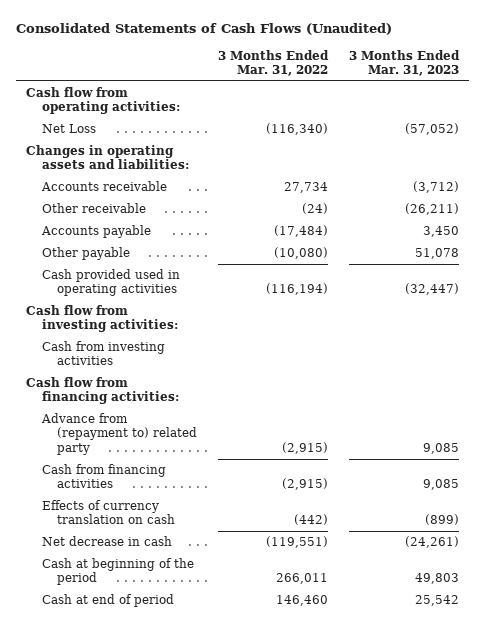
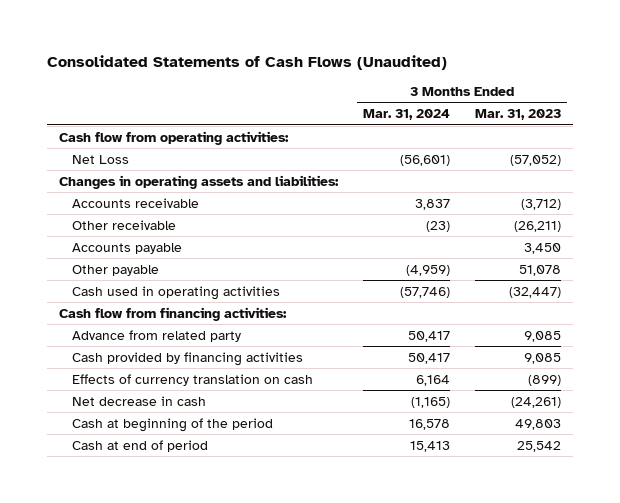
[218,49,330,77] 3 Months Ended Mar. 31, 2022 -> none
none -> [362,109,450,121] Mar. 31, 2024
[26,305,178,333] Cash flow from investing activities: -> none
[41,341,165,366] Cash from investing activities -> none
[41,269,180,297] Cash provided used in operating activities -> [71,285,280,300] Cash used in operating activities
[40,413,198,455] Advance from (repayment to) related party -> [71,329,241,342] Advance from related party
[41,464,166,489] Cash from financing activities -> [71,351,303,366] Cash provided by financing activities

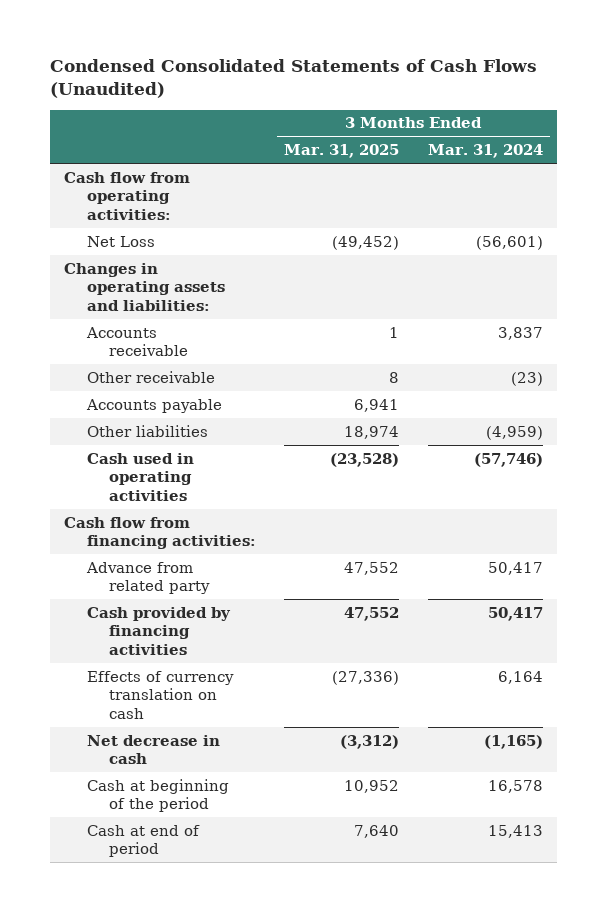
[46,55,447,71] Consolidated Statements of Cash Flows (Unaudited) -> [49,59,537,99] Condensed Consolidated Statements of Cash Flows (Unaudited)
[474,109,561,121] Mar. 31, 2023 -> none
none -> [284,144,400,159] Mar. 31, 2025
[71,264,159,276] Other payable -> [86,424,208,437] Other liabilities

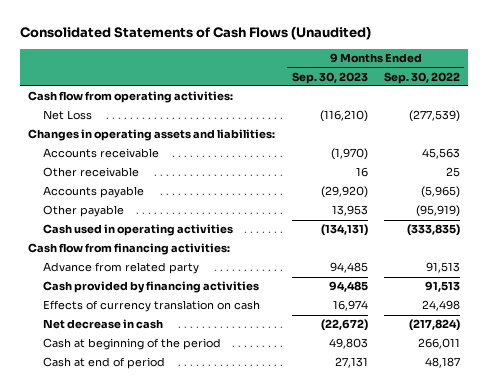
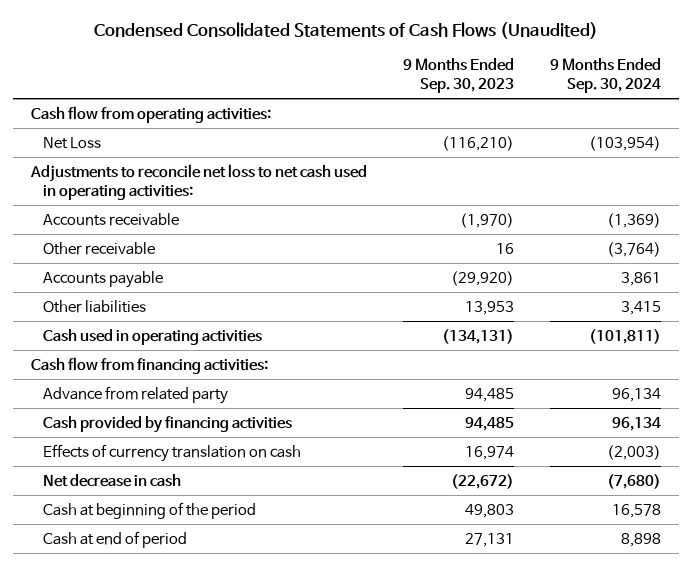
[19,26,371,41] Consolidated Statements of Cash Flows (Unaudited) -> [94,21,599,39] Condensed Consolidated Statements of Cash Flows (Unaudited)
[383,71,460,84] Sep. 30, 2022 -> none
none -> [550,58,662,94] 9 Months Ended Sep. 30, 2024
[28,129,276,142] Changes in operating assets and liabilities: -> none
none -> [30,163,368,200] Adjustments to reconcile net loss to net cash used in operating activities:
[43,205,125,218] Other payable -> [42,299,146,313] Other liabilities

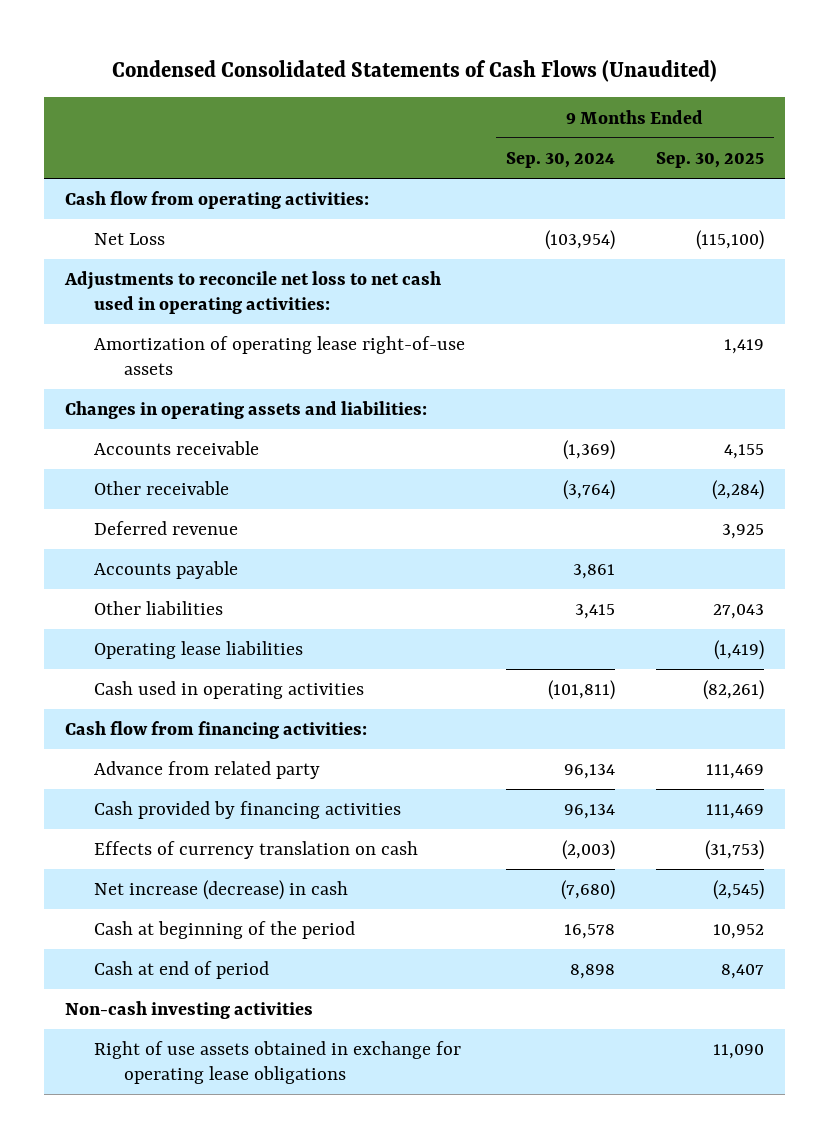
[403,58,515,94] 9 Months Ended Sep. 30, 2023 -> none
none -> [656,151,765,168] Sep. 30, 2025
none -> [94,336,466,375] Amortization of operating lease right-of-use assets
none -> [64,401,427,420] Changes in operating assets and liabilities:
none -> [94,521,239,536] Deferred revenue
none -> [94,641,304,660] Operating lease liabilities
[42,473,181,487] Net decrease in cash -> [94,880,349,901] Net increase (decrease) in cash
none -> [64,1001,313,1020] Non-cash investing activities
none -> [94,1041,462,1084] Right of use assets obtained in exchange for operating lease obligations

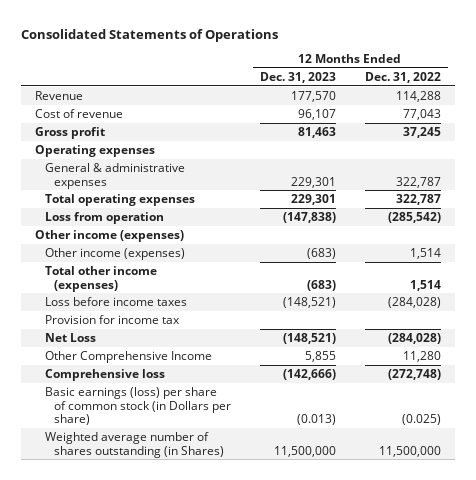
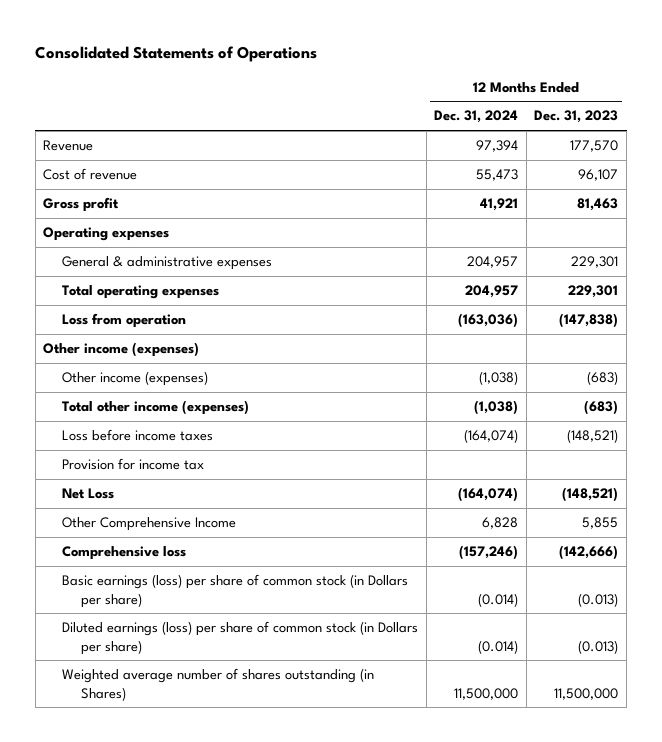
[364,71,441,83] Dec. 31, 2022 -> none
none -> [434,110,519,124] Dec. 31, 2024
none -> [61,621,418,655] Diluted earnings (loss) per share of common stock (in Dollars per share)

